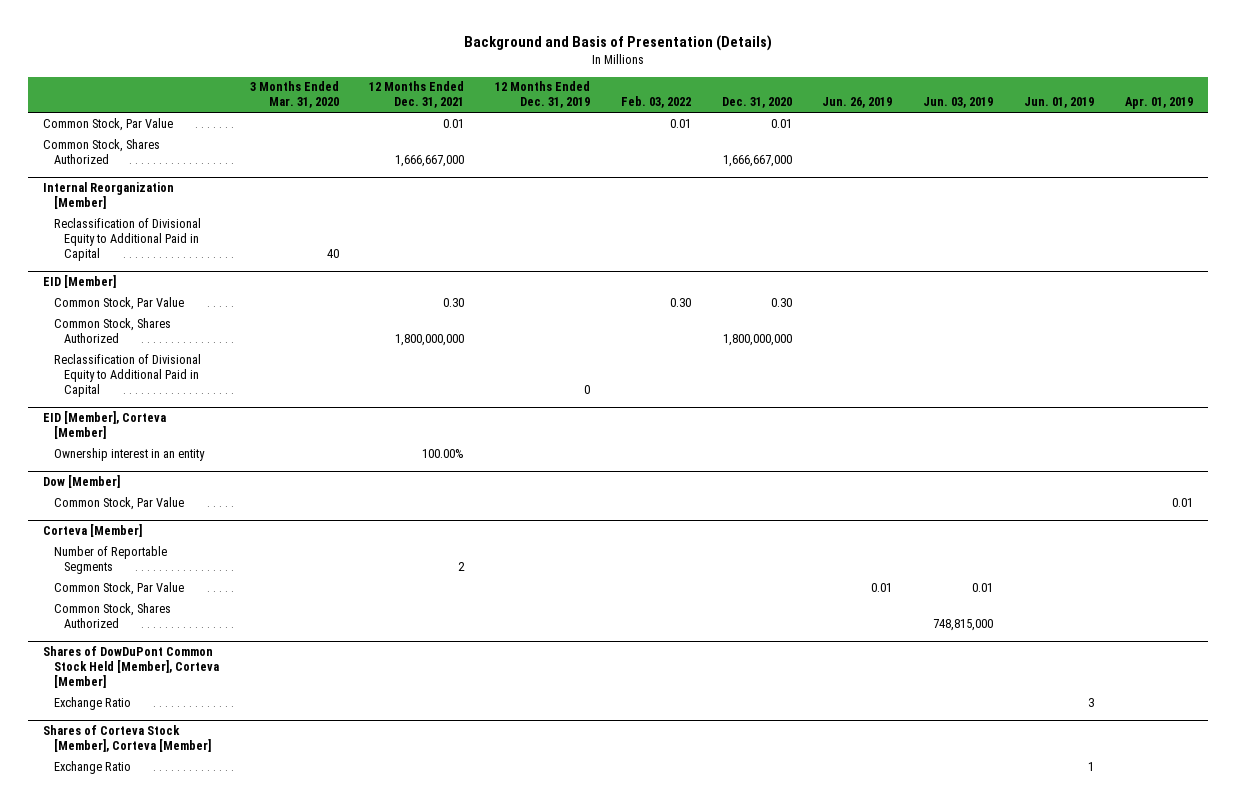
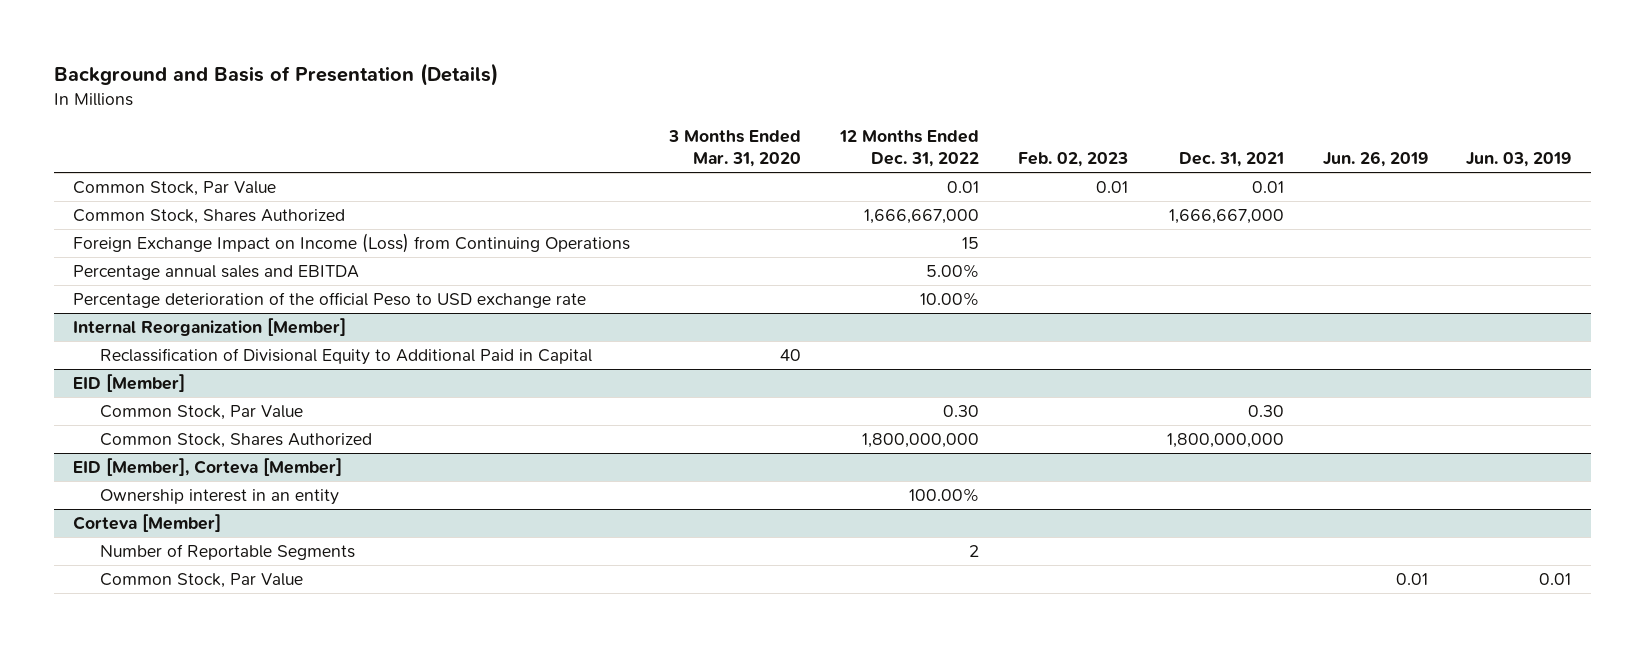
[369,81,465,109] 12 Months Ended Dec. 31, 2021 -> none
[495,81,591,109] 12 Months Ended Dec. 31, 2019 -> none
[620,96,691,109] Feb. 03, 2022 -> none
[721,97,792,109] Dec. 31, 2020 -> none
[1023,97,1094,109] Jun. 01, 2019 -> none
[1124,97,1193,110] Apr. 01, 2019 -> none
none -> [839,129,980,168] 12 Months Ended Dec. 31, 2022
none -> [1017,152,1128,168] Feb. 02, 2023
none -> [1178,152,1284,168] Dec. 31, 2021
none -> [73,232,631,253] Foreign Exchange Impact on Income (Loss) from Continuing Operations
none -> [73,264,360,280] Percentage annual sales and EBITDA
none -> [73,291,587,308] Percentage deterioration of the official Peso to USD exchange rate
[53,353,201,397] Reclassification of Divisional Equity to Additional Paid in Capital -> none
[43,475,121,489] Dow [Member] -> none
[53,496,184,510] Common Stock, Par Value -> none
[53,602,171,628] Common Stock, Shares Authorized -> none
[43,646,219,689] Shares of DowDuPont Common Stock Held [Member], Corteva [Member] -> none
[53,696,131,710] Exchange Ratio -> none
[43,725,211,753] Shares of Corteva Stock [Member], Corteva [Member] -> none
[53,760,131,774] Exchange Ratio -> none

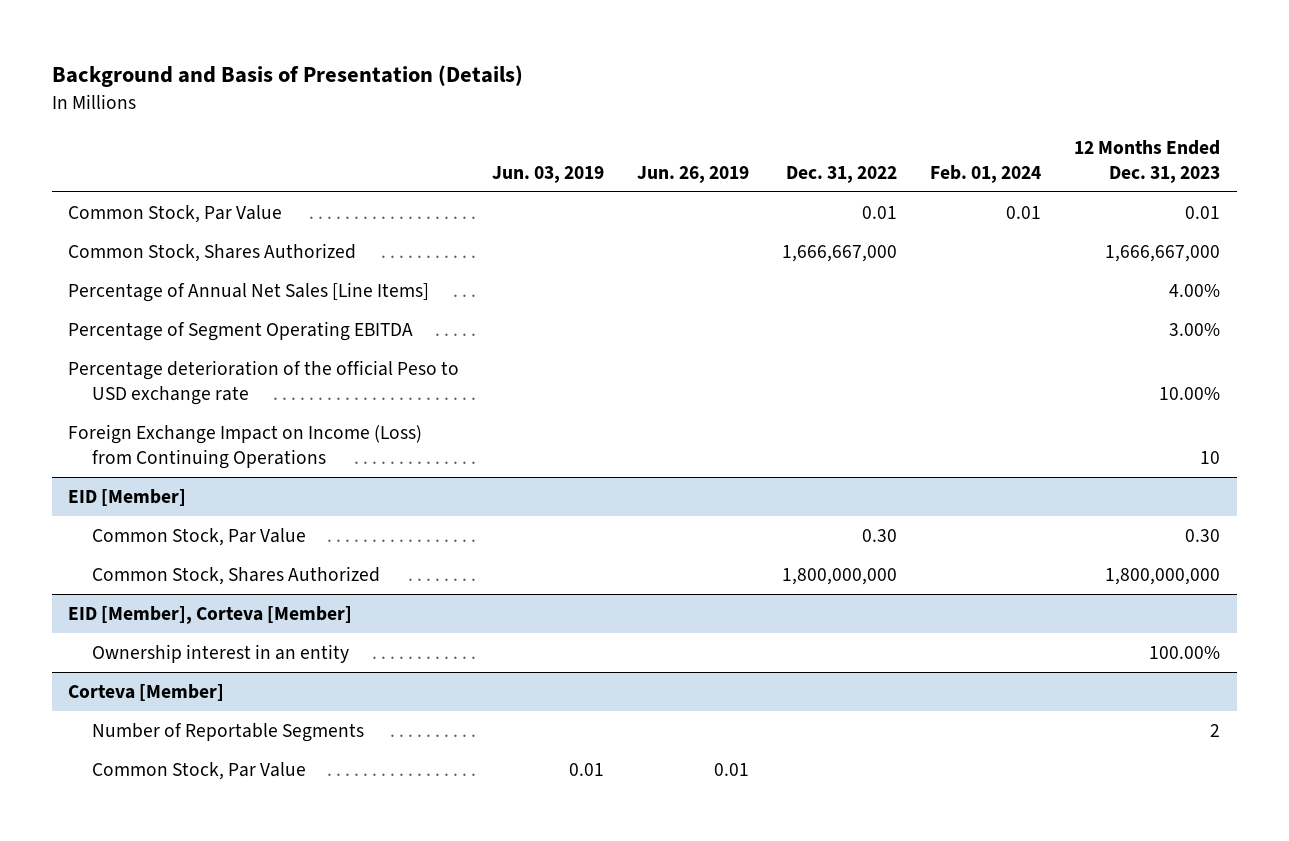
[668,129,802,168] 3 Months Ended Mar. 31, 2020 -> none
[839,129,980,168] 12 Months Ended Dec. 31, 2022 -> none
[1017,152,1128,168] Feb. 02, 2023 -> none
[1178,152,1284,168] Dec. 31, 2021 -> none
none -> [786,165,898,183] Dec. 31, 2022
none -> [930,164,1042,183] Feb. 01, 2024
none -> [1074,139,1221,183] 12 Months Ended Dec. 31, 2023
[73,264,360,280] Percentage annual sales and EBITDA -> none
none -> [68,281,430,302] Percentage of Annual Net Sales [Line Items]
none -> [68,320,414,341] Percentage of Segment Operating EBITDA
[73,317,347,336] Internal Reorganization [Member] -> none
[99,347,592,365] Reclassification of Divisional Equity to Additional Paid in Capital -> none
[73,232,631,253] Foreign Exchange Impact on Income (Loss) from Continuing Operations -> [68,423,423,469] Foreign Exchange Impact on Income (Loss) from Continuing Operations

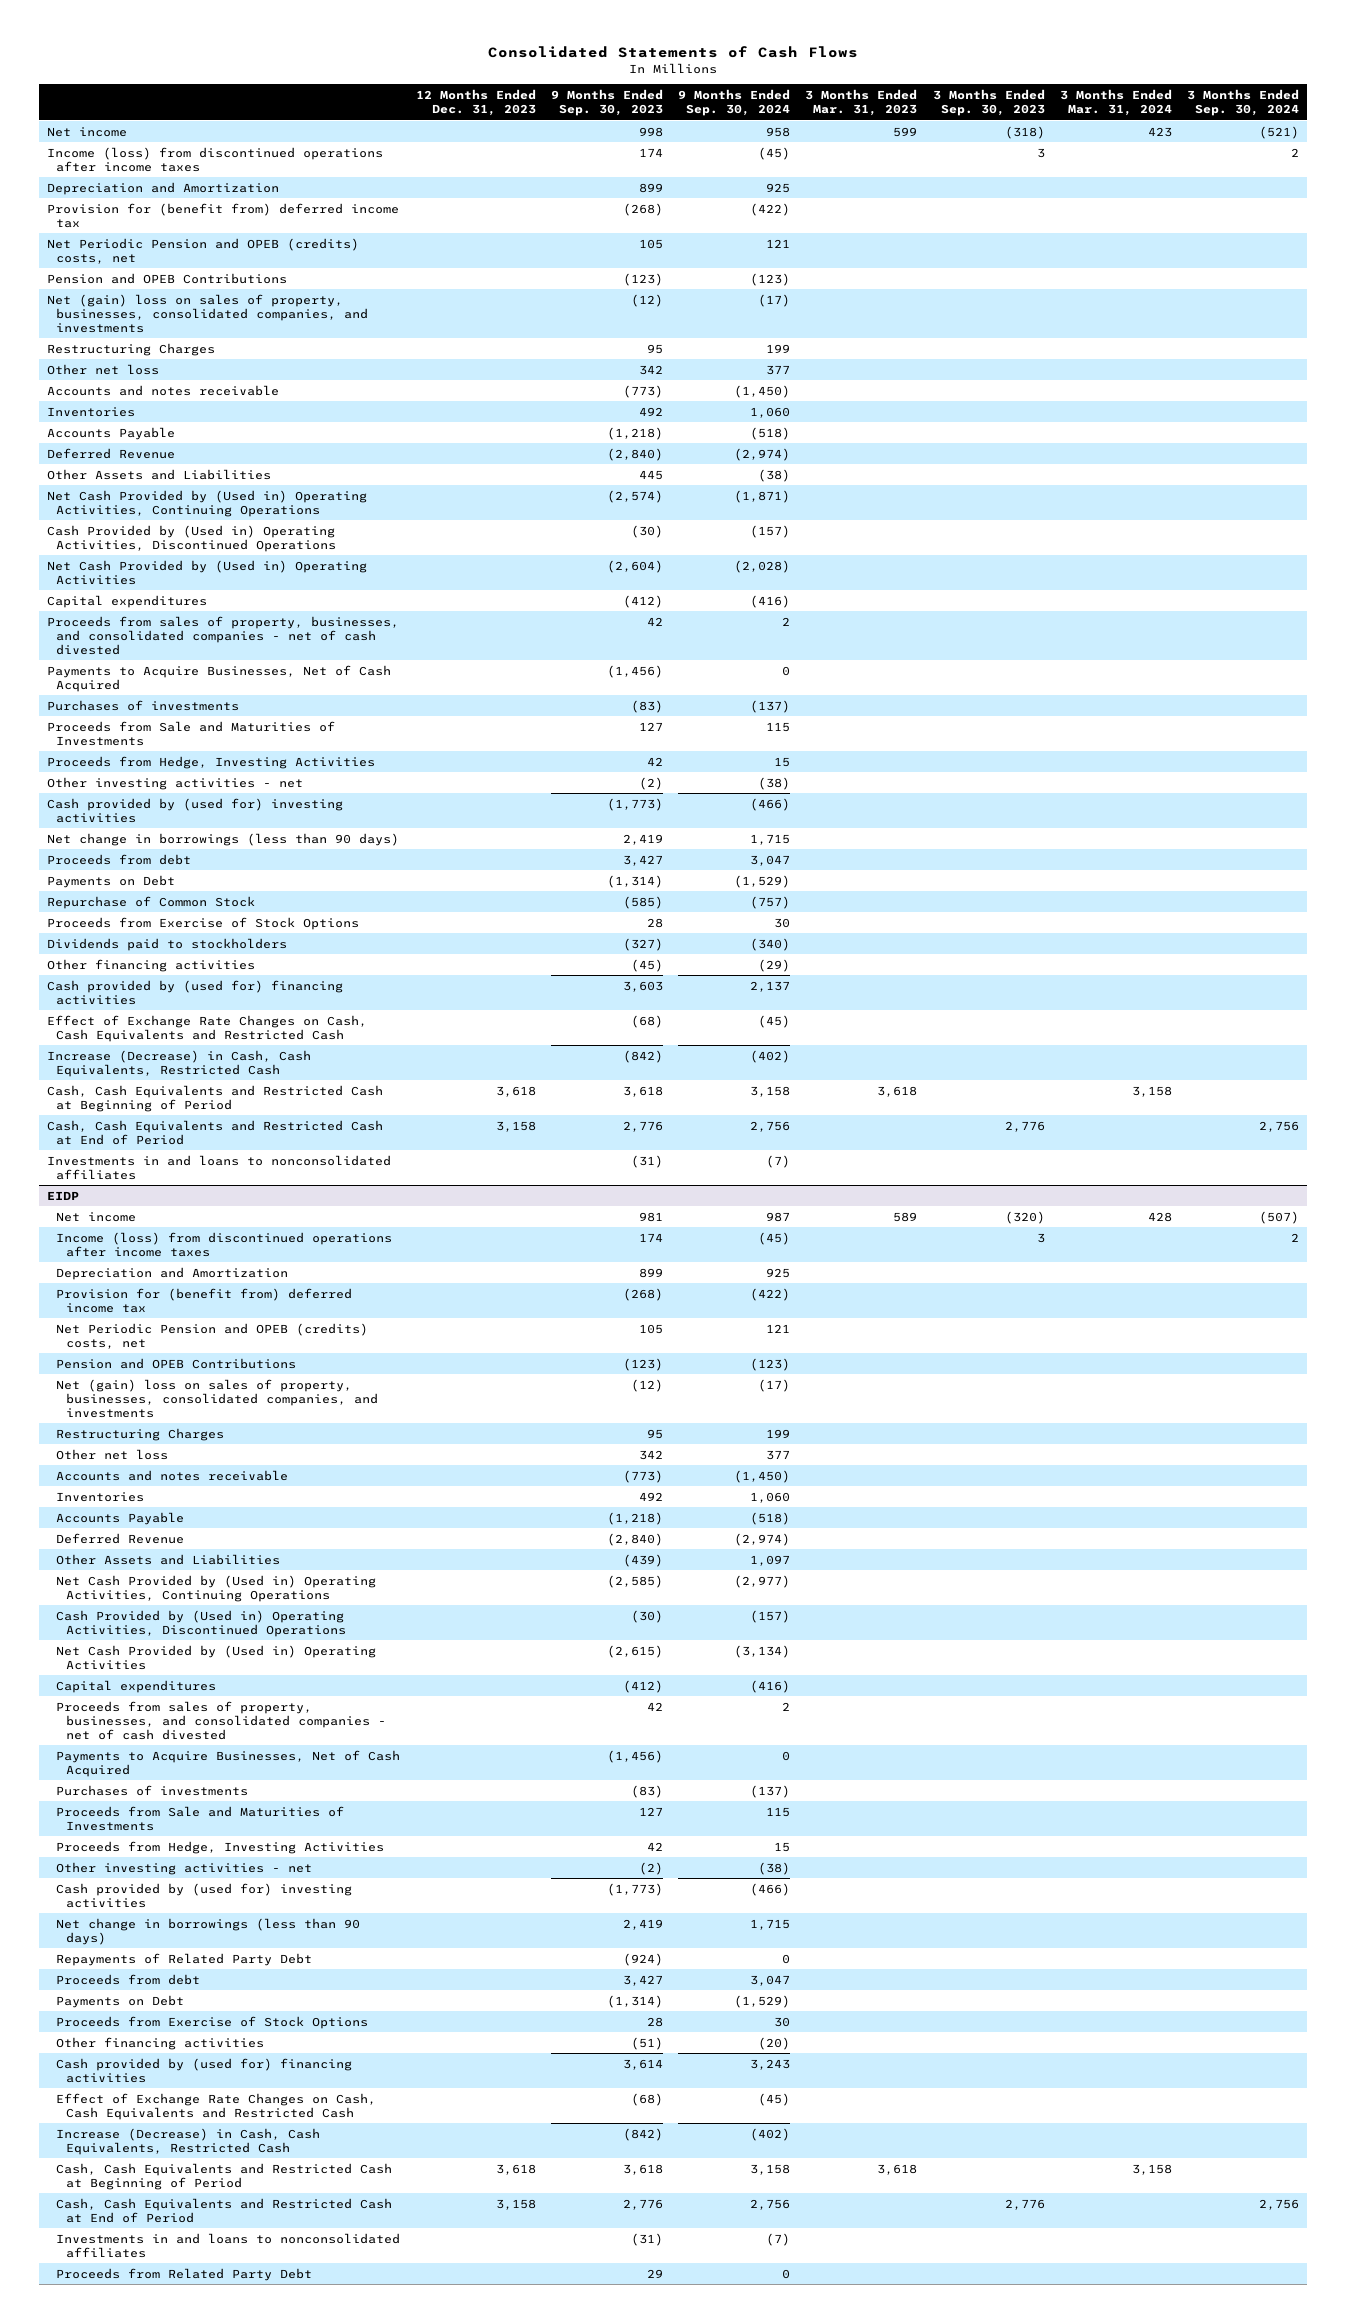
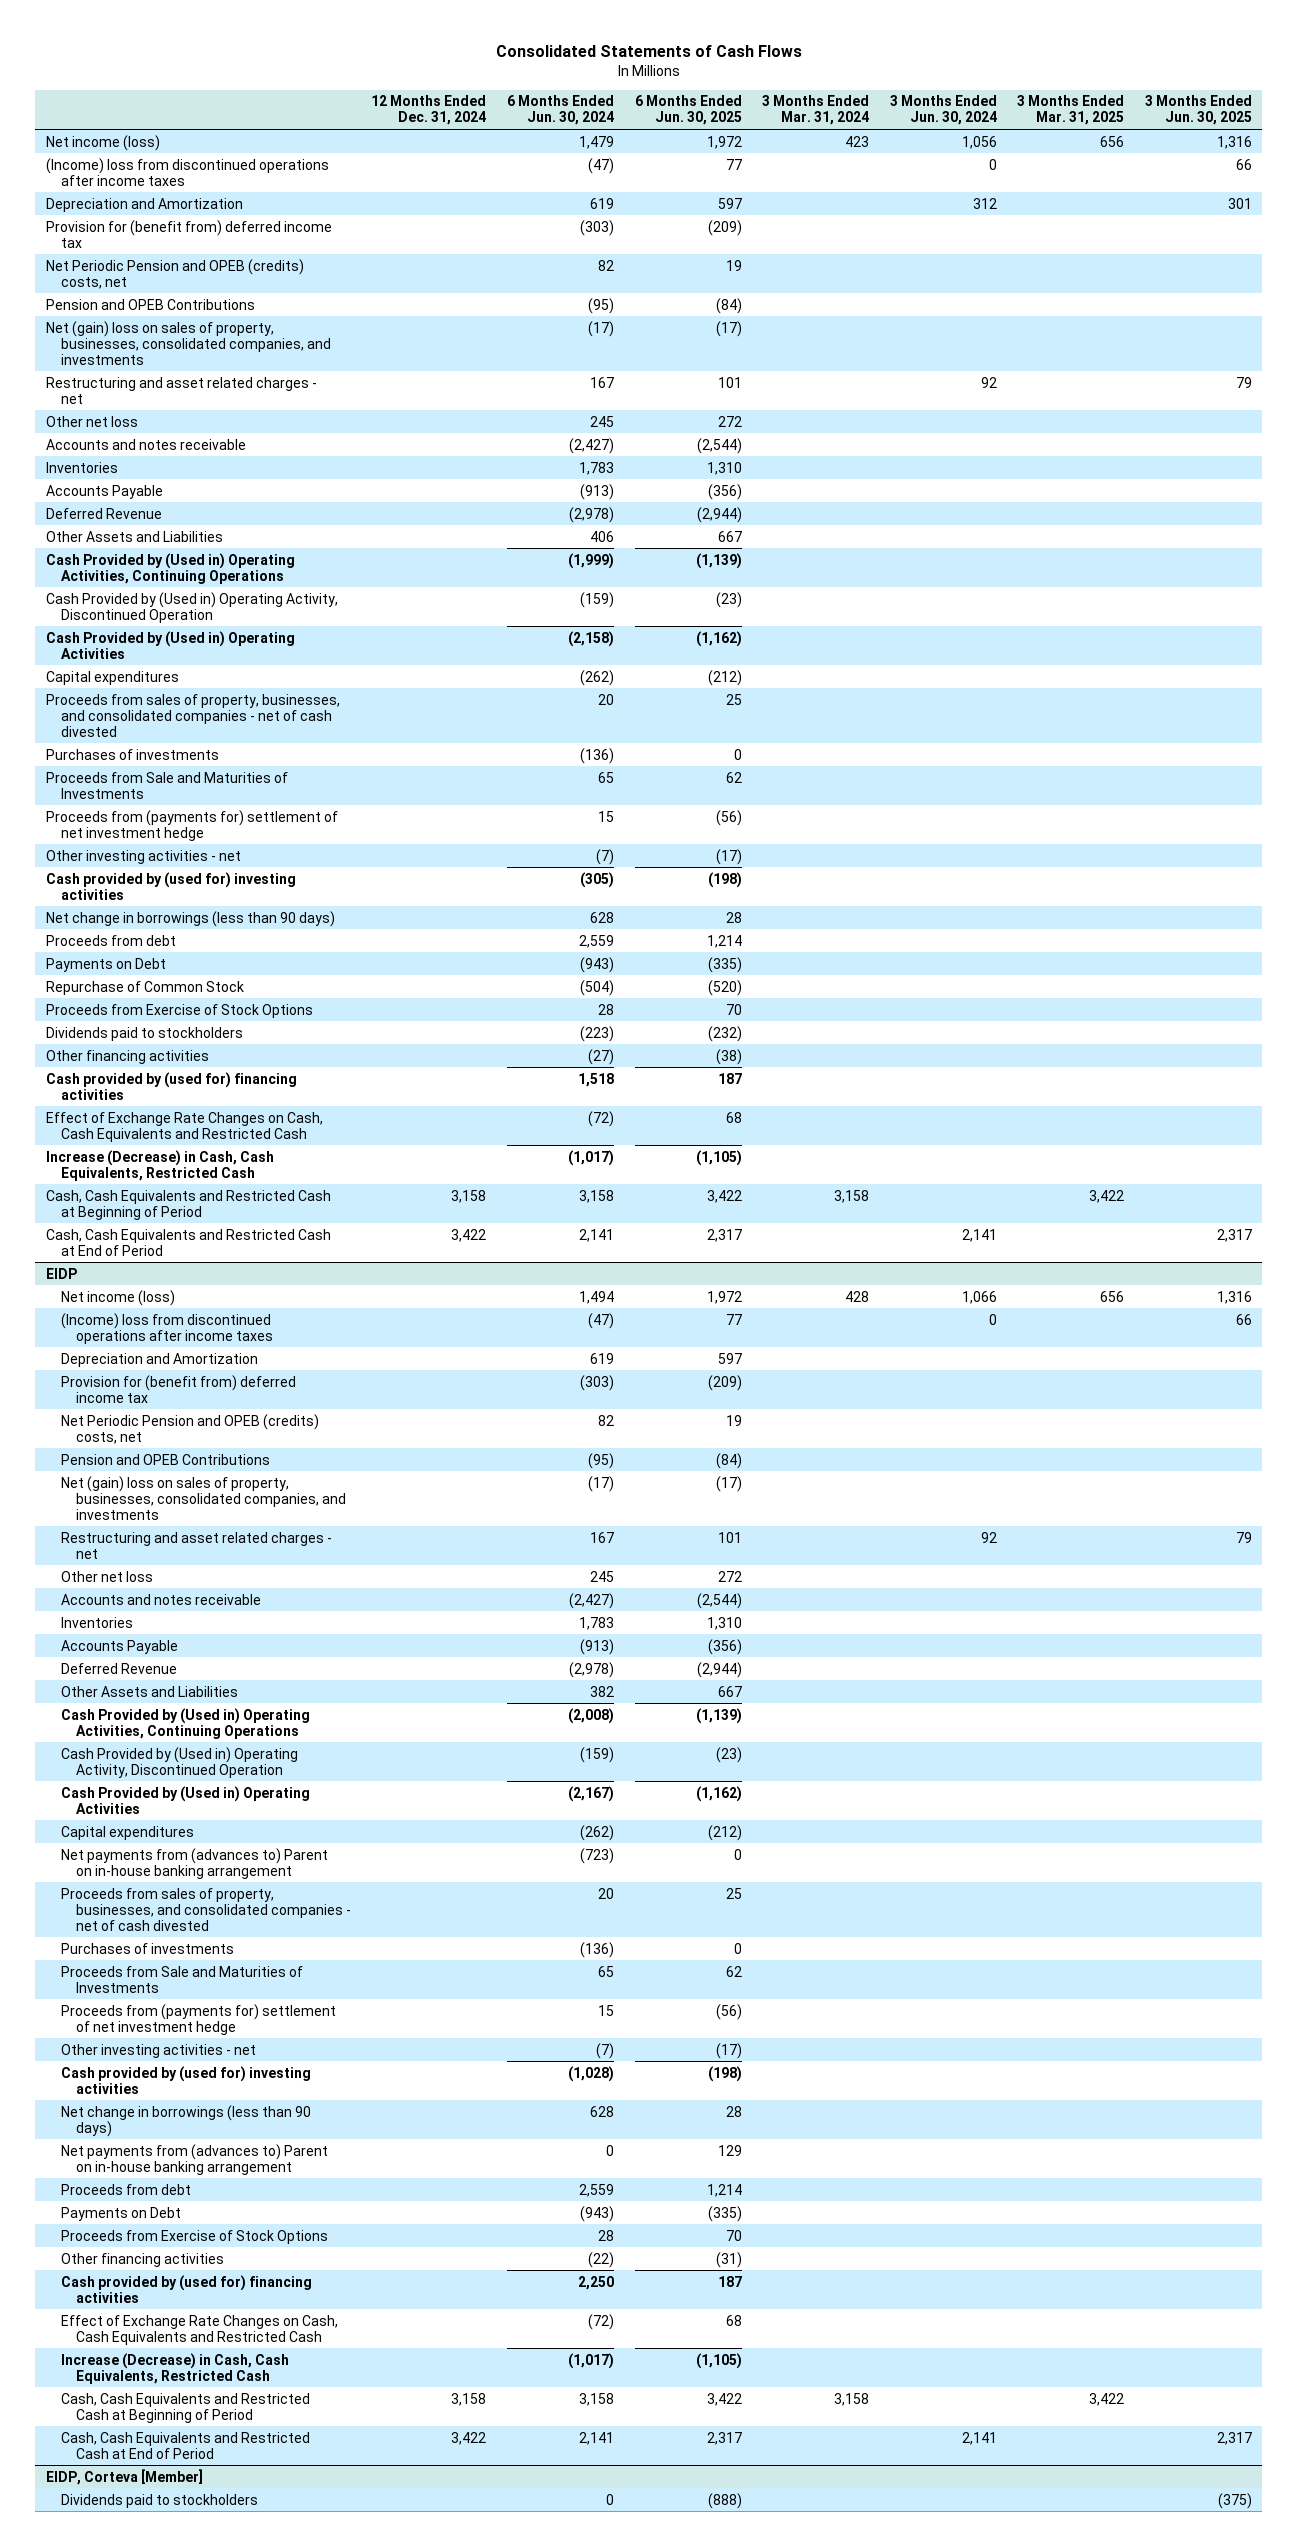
[415,88,536,117] 12 Months Ended Dec. 31, 2023 -> none
[550,88,663,117] 9 Months Ended Sep. 30, 2023 -> none
[678,88,791,117] 9 Months Ended Sep. 30, 2024 -> none
[805,88,918,117] 3 Months Ended Mar. 31, 2023 -> none
[932,88,1045,117] 3 Months Ended Sep. 30, 2023 -> none
[1187,88,1300,117] 3 Months Ended Sep. 30, 2024 -> none
none -> [371,95,487,126] 12 Months Ended Dec. 31, 2024
none -> [507,95,615,126] 6 Months Ended Jun. 30, 2024
none -> [634,95,742,126] 6 Months Ended Jun. 30, 2025
none -> [889,95,997,126] 3 Months Ended Jun. 30, 2024
none -> [1017,95,1125,126] 3 Months Ended Mar. 31, 2025
none -> [1145,95,1253,126] 3 Months Ended Jun. 30, 2025
[46,126,127,137] Net income -> [45,134,160,151] Net income (loss)
[46,146,383,172] Income (loss) from discontinued operations after income taxes -> [45,157,329,186] (Income) loss from discontinued operations after income taxes
[46,342,215,356] Restructuring Charges -> [45,376,317,404] Restructuring and asset related charges - net
[46,489,367,517] Net Cash Provided by (Used in) Operating Activities, Continuing Operations -> [45,552,295,584] Cash Provided by (Used in) Operating Activities, Continuing Operations
[46,524,337,552] Cash Provided by (Used in) Operating Activities, Discontinued Operations -> [45,591,338,623] Cash Provided by (Used in) Operating Activity, Discontinued Operation
[46,559,367,585] Net Cash Provided by (Used in) Operating Activities -> [45,630,295,659] Cash Provided by (Used in) Operating Activities
[46,664,391,692] Payments to Acquire Businesses, Net of Cash Acquired -> none
[46,755,375,769] Proceeds from Hedge, Investing Activities -> none
none -> [45,809,338,841] Proceeds from (payments for) settlement of net investment hedge
[46,1154,391,1180] Investments in and loans to nonconsolidated affiliates -> none
[56,1211,137,1222] Net income -> [60,1289,175,1306] Net income (loss)
[56,1231,393,1257] Income (loss) from discontinued operations after income taxes -> [60,1312,273,1344] (Income) loss from discontinued operations after income taxes
[56,1427,225,1441] Restructuring Charges -> [60,1531,332,1559] Restructuring and asset related charges - net
[56,1574,377,1602] Net Cash Provided by (Used in) Operating Activities, Continuing Operations -> [60,1707,310,1739] Cash Provided by (Used in) Operating Activities, Continuing Operations
[56,1609,346,1637] Cash Provided by (Used in) Operating Activities, Discontinued Operations -> [60,1746,298,1778] Cash Provided by (Used in) Operating Activity, Discontinued Operation
[56,1644,377,1670] Net Cash Provided by (Used in) Operating Activities -> [60,1785,310,1814] Cash Provided by (Used in) Operating Activities
none -> [60,1847,328,1879] Net payments from (advances to) Parent on in-house banking arrangement
[56,1749,401,1777] Payments to Acquire Businesses, Net of Cash Acquired -> none
[56,1840,385,1854] Proceeds from Hedge, Investing Activities -> none
none -> [60,2003,336,2035] Proceeds from (payments for) settlement of net investment hedge
[56,1952,313,1966] Repayments of Related Party Debt -> none
none -> [60,2143,328,2175] Net payments from (advances to) Parent on in-house banking arrangement
[56,2232,401,2258] Investments in and loans to nonconsolidated affiliates -> none
[56,2267,313,2281] Proceeds from Related Party Debt -> none
none -> [45,2468,203,2485] EIDP, Corteva [Member]
none -> [60,2493,258,2508] Dividends paid to stockholders

